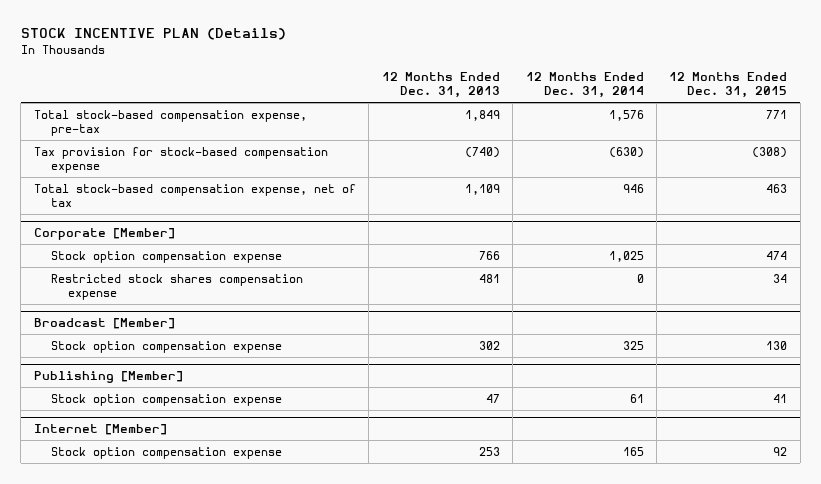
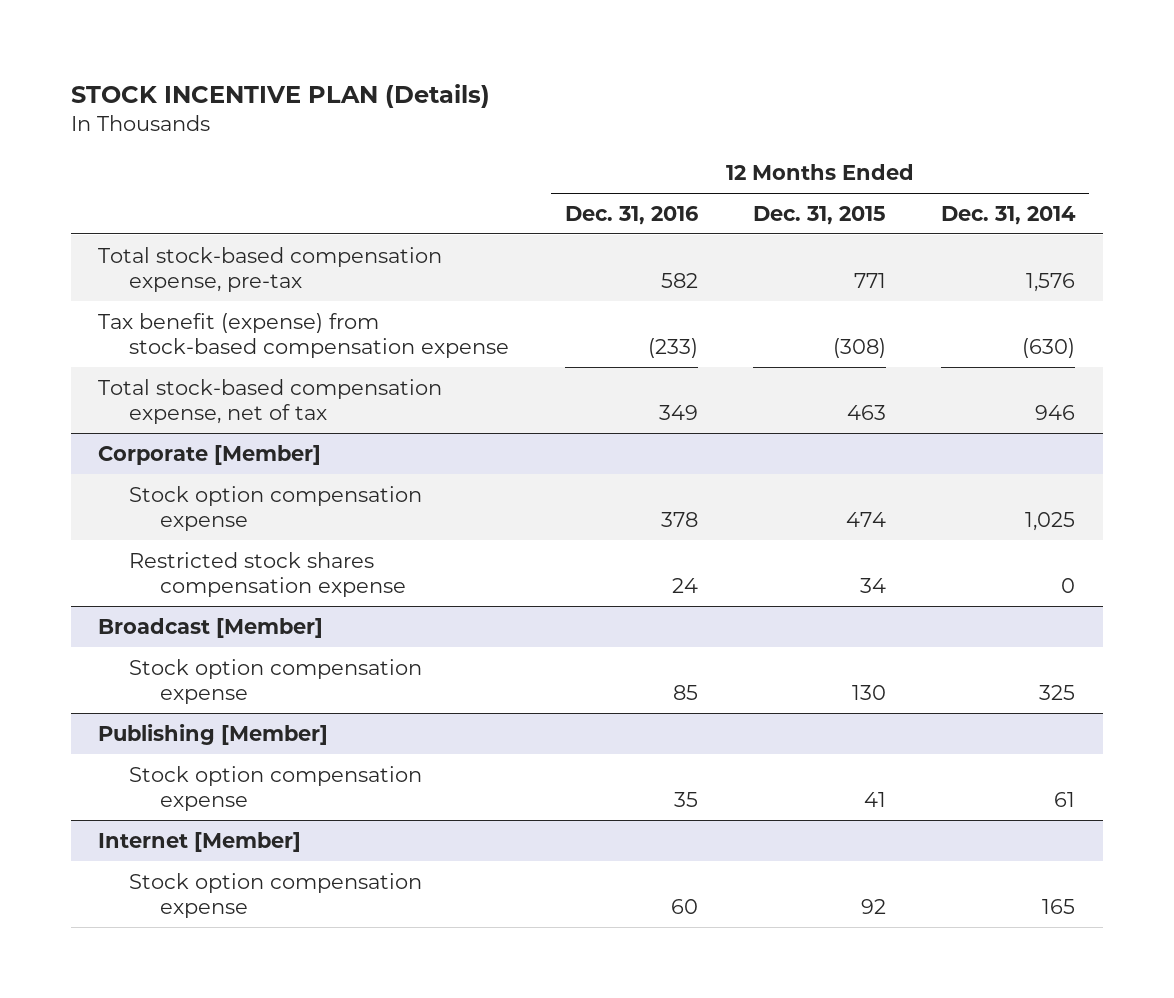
[381,71,500,99] 12 Months Ended Dec. 31, 2013 -> none
none -> [564,205,698,225] Dec. 31, 2016
[33,146,328,173] Tax provision for stock-based compensation expense -> [98,312,510,358] Tax benefit (expense) from stock-based compensation expense

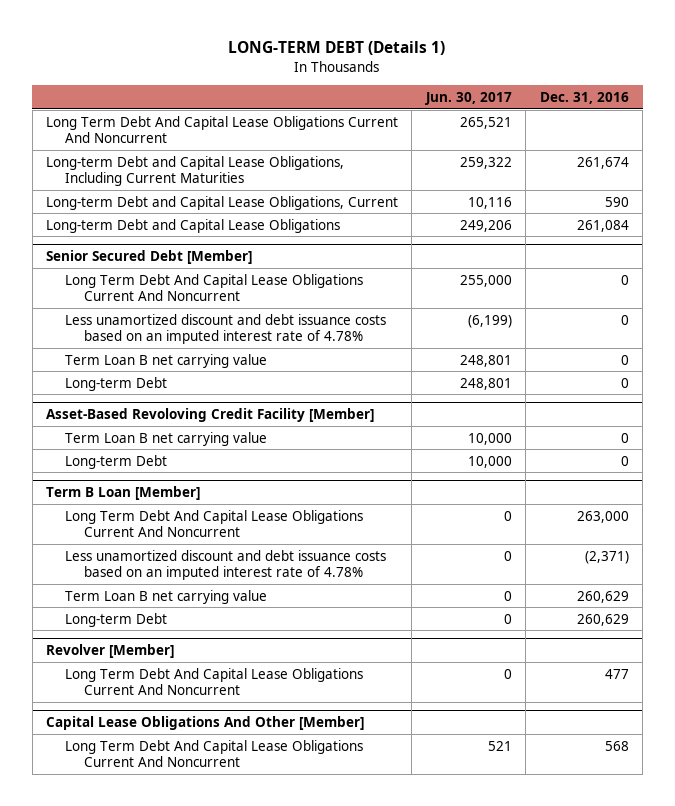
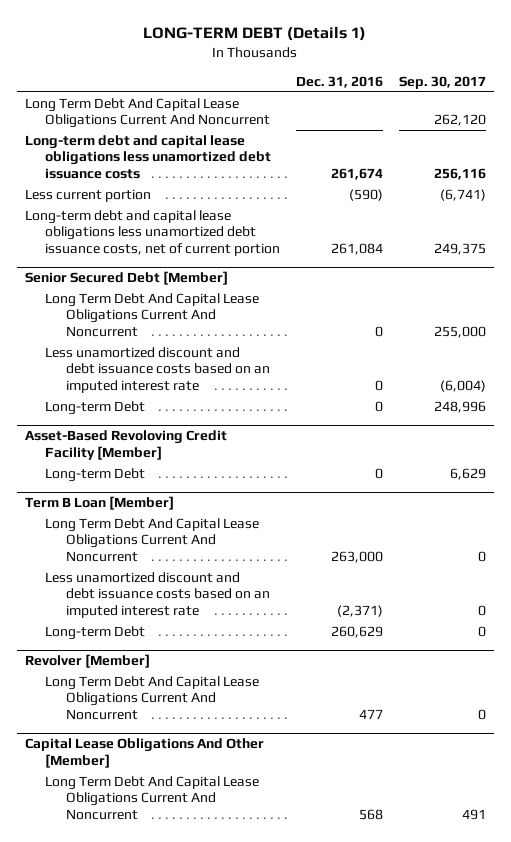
[424,91,512,105] Jun. 30, 2017 -> none
none -> [399,75,487,89] Sep. 30, 2017
[45,195,398,210] Long-term Debt and Capital Lease Obligations, Current -> none
[45,155,344,187] Long-term Debt and Capital Lease Obligations, Including Current Maturities -> [24,134,272,179] Long-term debt and capital lease obligations less unamortized debt issuance costs
none -> [24,188,151,202] Less current portion
[45,218,340,233] Long-term Debt and Capital Lease Obligations -> [24,209,281,256] Long-term debt and capital lease obligations less unamortized debt issuance costs, net of current portion
[65,353,268,368] Term Loan B net carrying value -> none
[65,313,387,345] Less unamortized discount and debt issuance costs based on an imputed interest rate of 4.78% -> [45,346,270,393] Less unamortized discount and debt issuance costs based on an imputed interest rate
[65,431,268,446] Term Loan B net carrying value -> none
[65,589,268,604] Term Loan B net carrying value -> none
[65,549,387,581] Less unamortized discount and debt issuance costs based on an imputed interest rate of 4.78% -> [45,571,270,618] Less unamortized discount and debt issuance costs based on an imputed interest rate

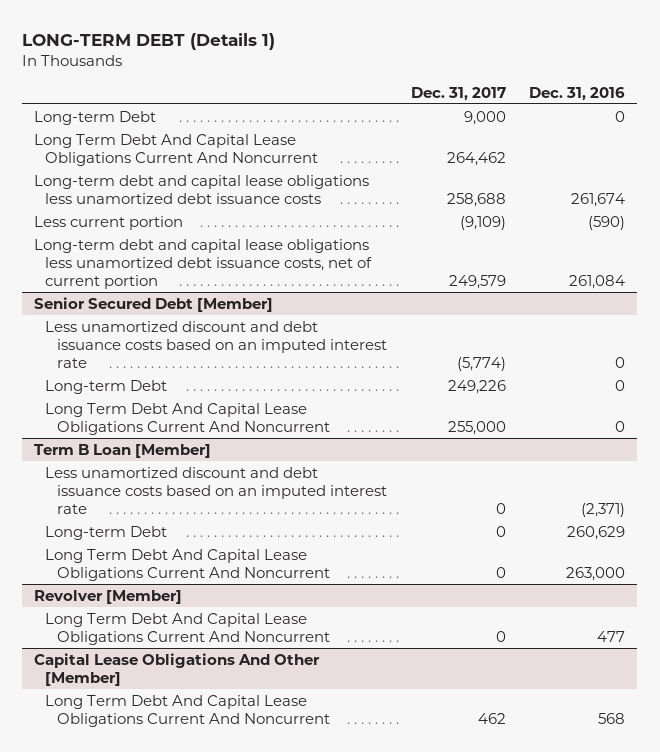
[399,75,487,89] Sep. 30, 2017 -> none
none -> [410,86,506,101] Dec. 31, 2017
none -> [34,110,157,125] Long-term Debt
[24,430,227,460] Asset-Based Revoloving Credit Facility [Member] -> none
[45,467,146,482] Long-term Debt -> none
[45,292,260,337] Long Term Debt And Capital Lease Obligations Current And Noncurrent -> [45,402,330,435] Long Term Debt And Capital Lease Obligations Current And Noncurrent
[45,517,260,562] Long Term Debt And Capital Lease Obligations Current And Noncurrent -> [45,548,330,581] Long Term Debt And Capital Lease Obligations Current And Noncurrent

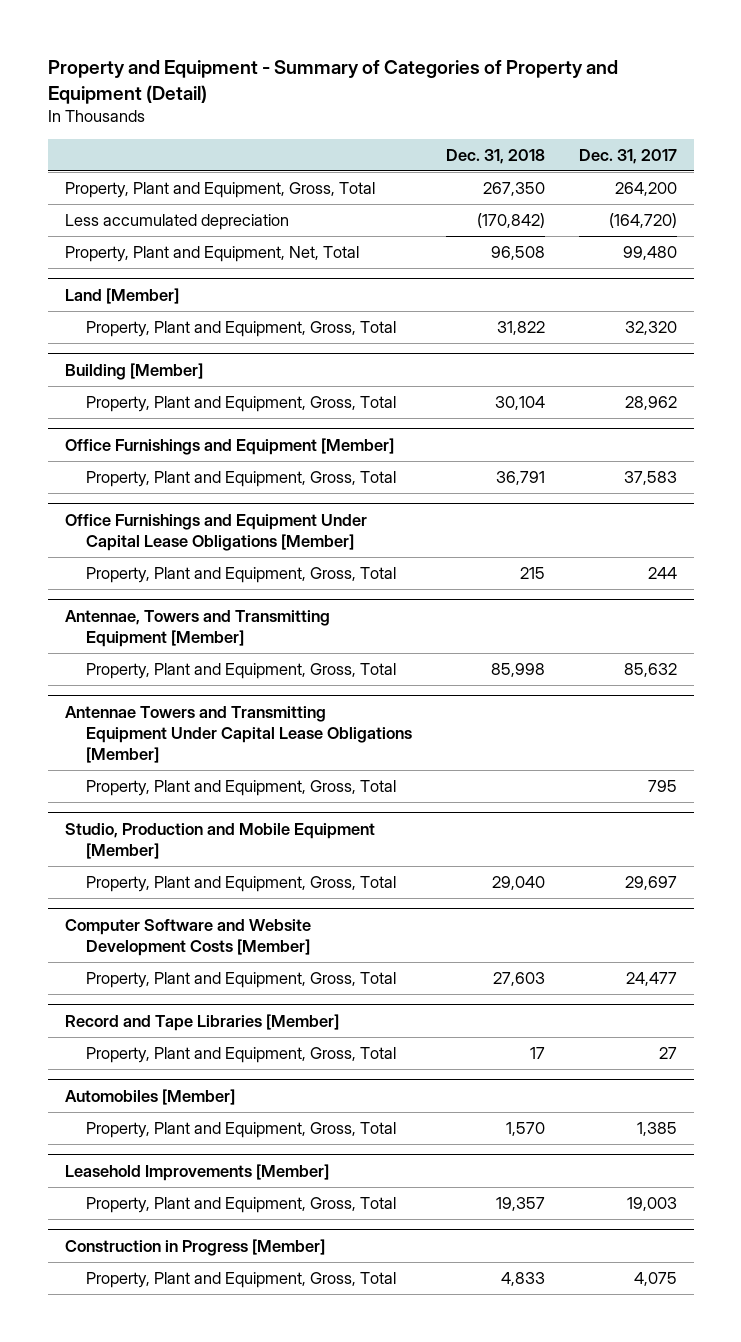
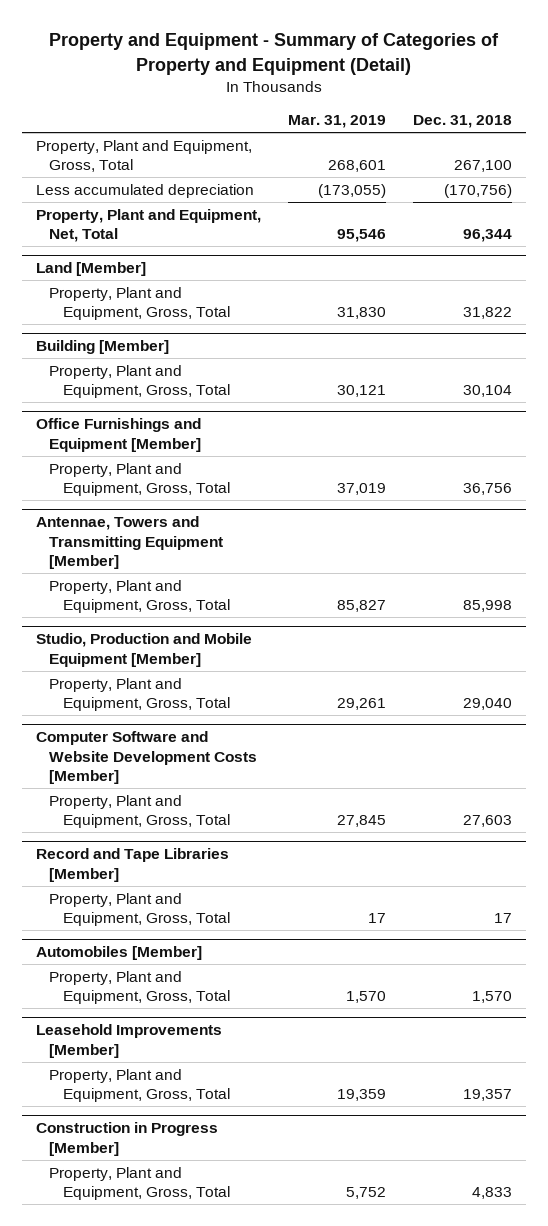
[578,149,677,165] Dec. 31, 2017 -> none
none -> [288,115,387,129] Mar. 31, 2019
[483,182,546,197] 267,350 -> [454,160,513,173] 267,100
[477,213,546,229] (170,842) -> [444,183,513,198] (170,756)
[491,246,546,261] 96,508 -> [463,229,513,243] 96,344
[64,513,367,551] Office Furnishings and Equipment Under Capital Lease Obligations [Member] -> none
[86,567,397,584] Property, Plant and Equipment, Gross, Total -> none
[496,471,546,486] 36,791 -> [463,483,513,496] 36,756
[64,705,413,764] Antennae Towers and Transmitting Equipment Under Capital Lease Obligations [Member] -> none
[86,780,397,797] Property, Plant and Equipment, Gross, Total -> none

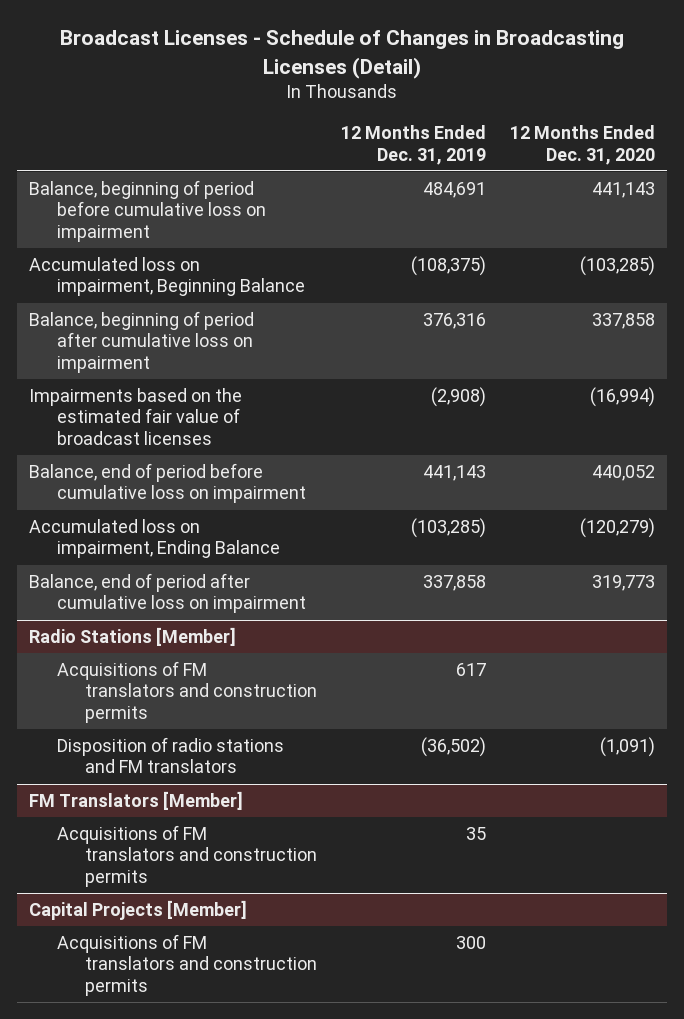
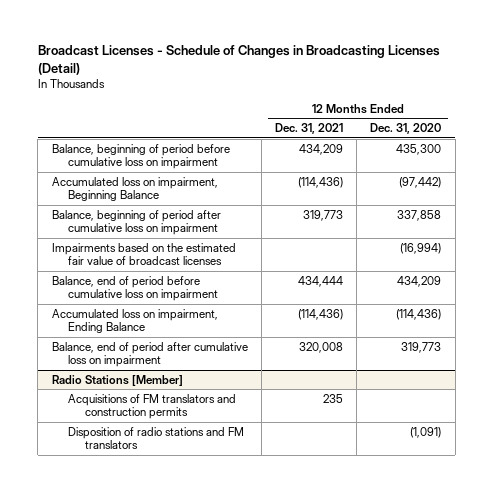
[341,125,487,165] 12 Months Ended Dec. 31, 2019 -> none
none -> [275,123,344,135] Dec. 31, 2021
[592,182,656,199] 441,143 -> [396,143,442,155] 435,300
[580,256,656,277] (103,285) -> [399,176,442,188] (97,442)
[592,465,656,482] 440,052 -> [397,275,442,287] 434,209
[580,518,656,539] (120,279) -> [396,308,442,320] (114,436)
[29,791,244,811] FM Translators [Member] -> none
[57,825,318,887] Acquisitions of FM translators and construction permits -> none
[29,900,248,921] Capital Projects [Member] -> none
[57,934,318,996] Acquisitions of FM translators and construction permits -> none

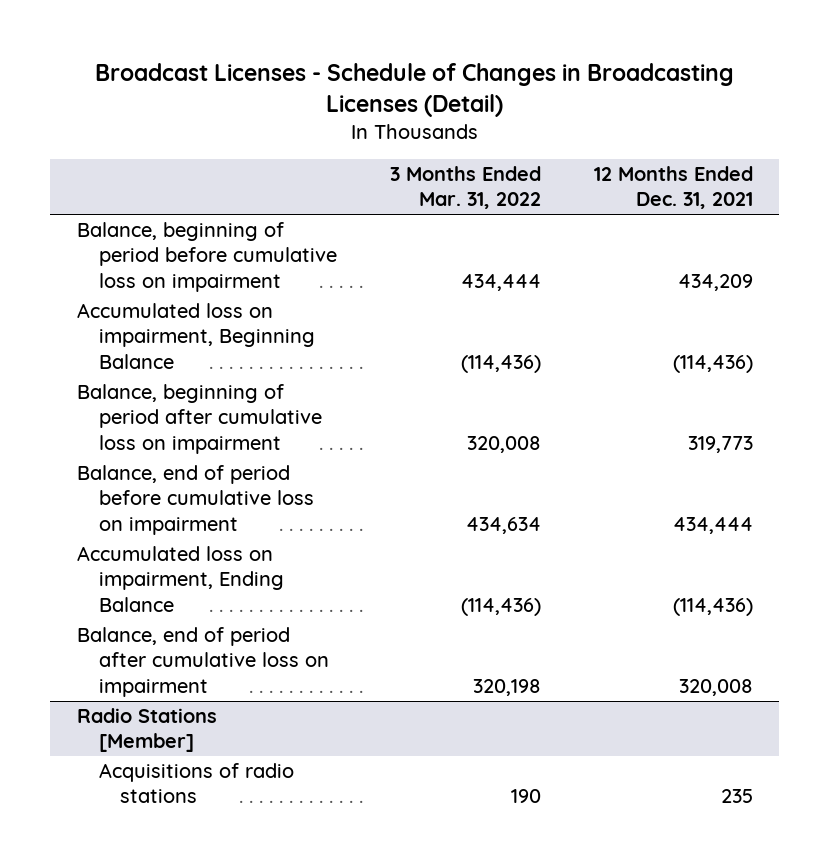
[370,123,442,135] Dec. 31, 2020 -> none
none -> [389,165,541,210] 3 Months Ended Mar. 31, 2022
[51,242,236,266] Impairments based on the estimated fair value of broadcast licenses -> none
[68,426,245,450] Disposition of radio stations and FM translators -> none
[68,393,237,420] Acquisitions of FM translators and construction permits -> [98,763,294,804] Acquisitions of radio stations

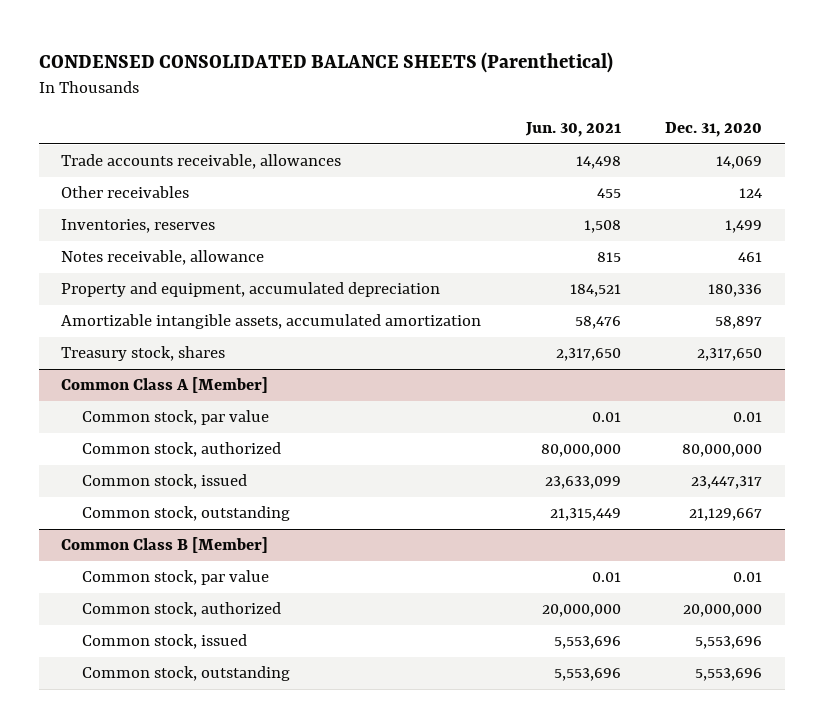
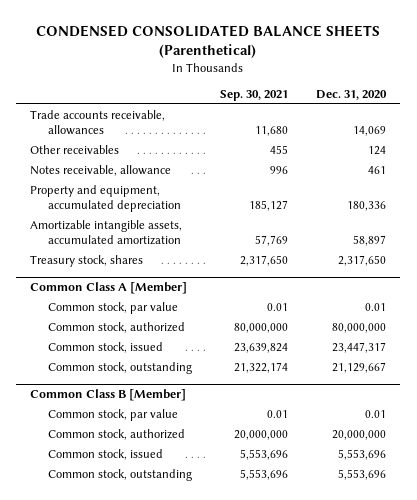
[524,122,621,138] Jun. 30, 2021 -> none
none -> [220,90,289,102] Sep. 30, 2021
[61,219,216,234] Inventories, reserves -> none

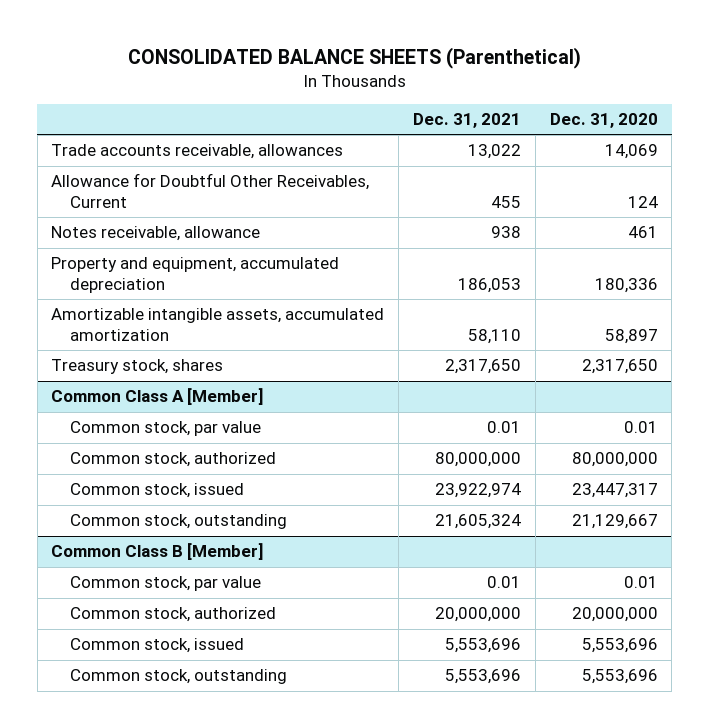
[36,24,381,58] CONDENSED CONSOLIDATED BALANCE SHEETS (Parenthetical) -> [127,46,581,69] CONSOLIDATED BALANCE SHEETS (Parenthetical)
[220,90,289,102] Sep. 30, 2021 -> none
none -> [413,113,522,129] Dec. 31, 2021
[30,144,120,154] Other receivables -> [51,173,370,208] Allowance for Doubtful Other Receivables, Current

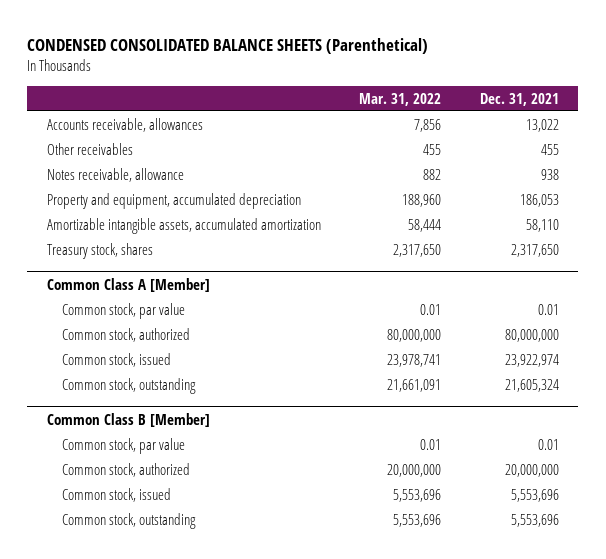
[127,46,581,69] CONSOLIDATED BALANCE SHEETS (Parenthetical) -> [27,37,429,54] CONDENSED CONSOLIDATED BALANCE SHEETS (Parenthetical)
[549,113,658,129] Dec. 31, 2020 -> none
none -> [359,92,442,106] Mar. 31, 2022
[51,144,344,160] Trade accounts receivable, allowances -> [46,117,203,132] Accounts receivable, allowances
[51,173,370,208] Allowance for Doubtful Other Receivables, Current -> [46,142,133,155] Other receivables

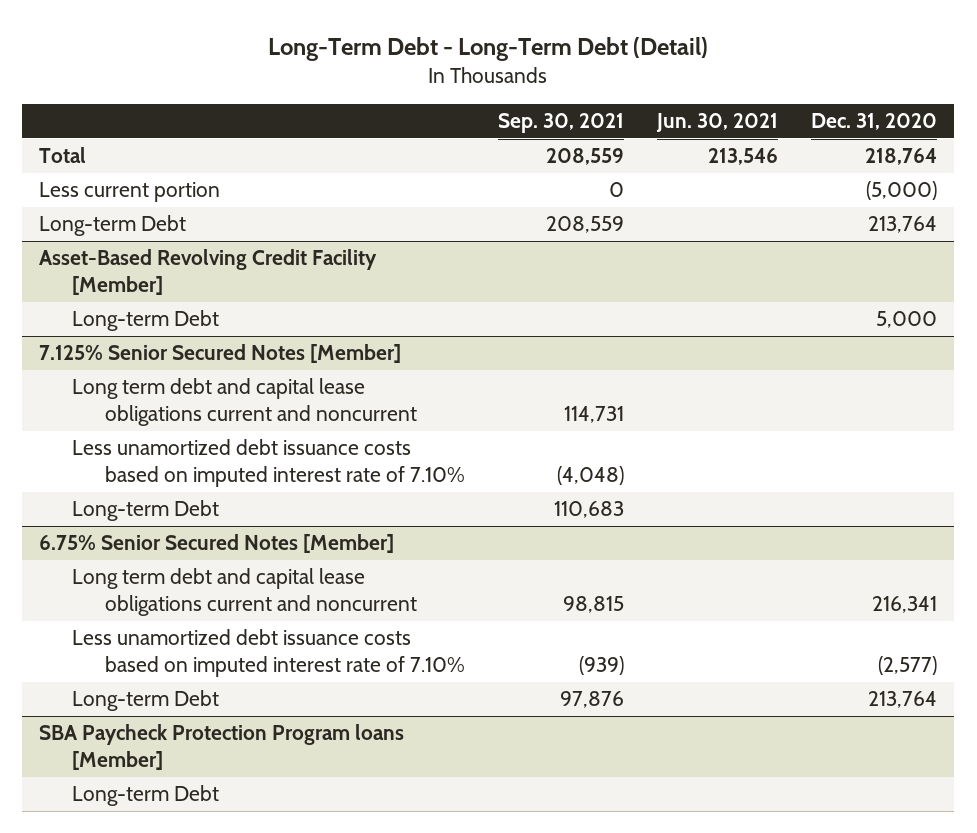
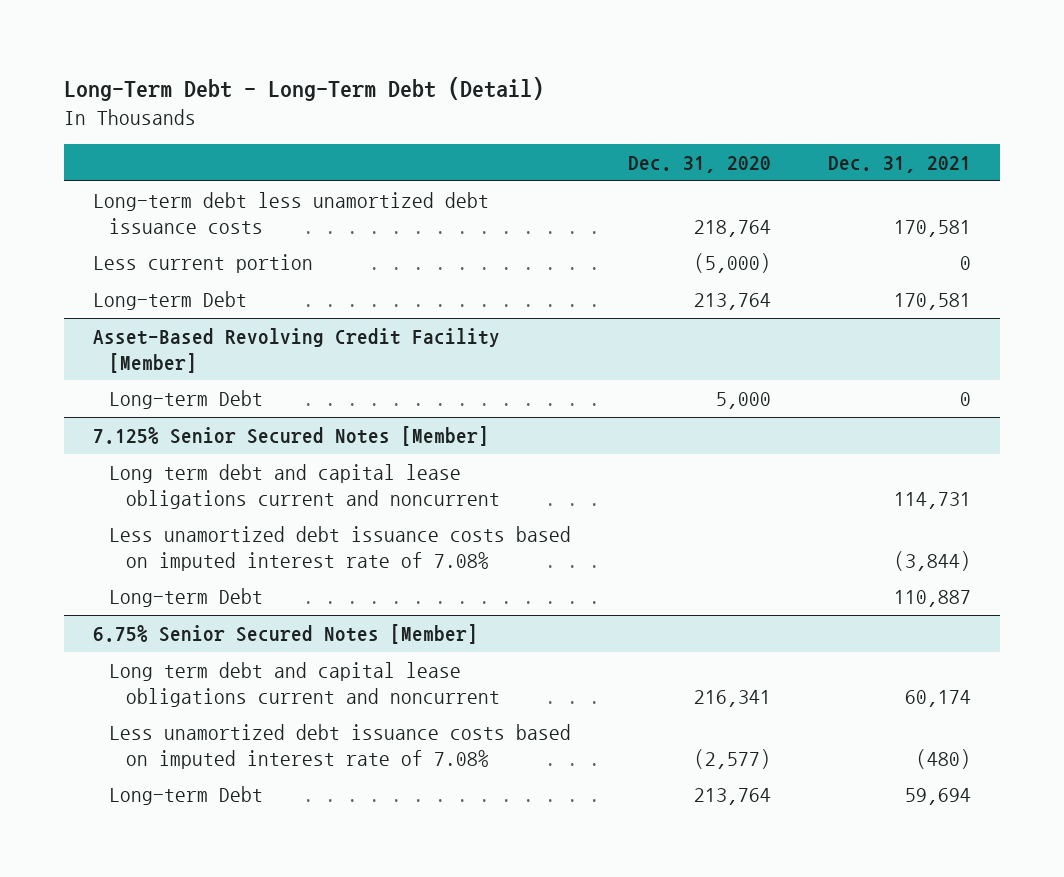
[497,113,624,134] Sep. 30, 2021 -> none
[656,113,779,133] Jun. 30, 2021 -> none
none -> [828,156,972,174] Dec. 31, 2021
[39,147,87,164] Total -> [92,192,489,234] Long-term debt less unamortized debt issuance costs
[71,439,465,488] Less unamortized debt issuance costs based on imputed interest rate of 7.10% -> [109,526,572,571] Less unamortized debt issuance costs based on imputed interest rate of 7.08%
[71,629,465,678] Less unamortized debt issuance costs based on imputed interest rate of 7.10% -> [109,724,572,769] Less unamortized debt issuance costs based on imputed interest rate of 7.08%
[39,724,405,771] SBA Paycheck Protection Program loans [Member] -> none
[71,785,219,807] Long-term Debt -> none

